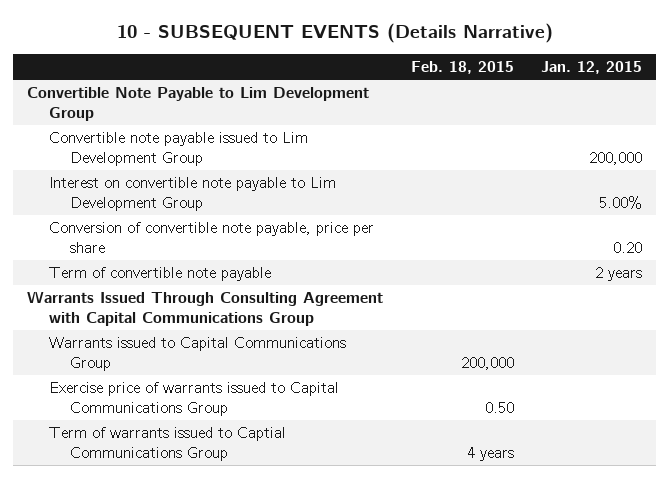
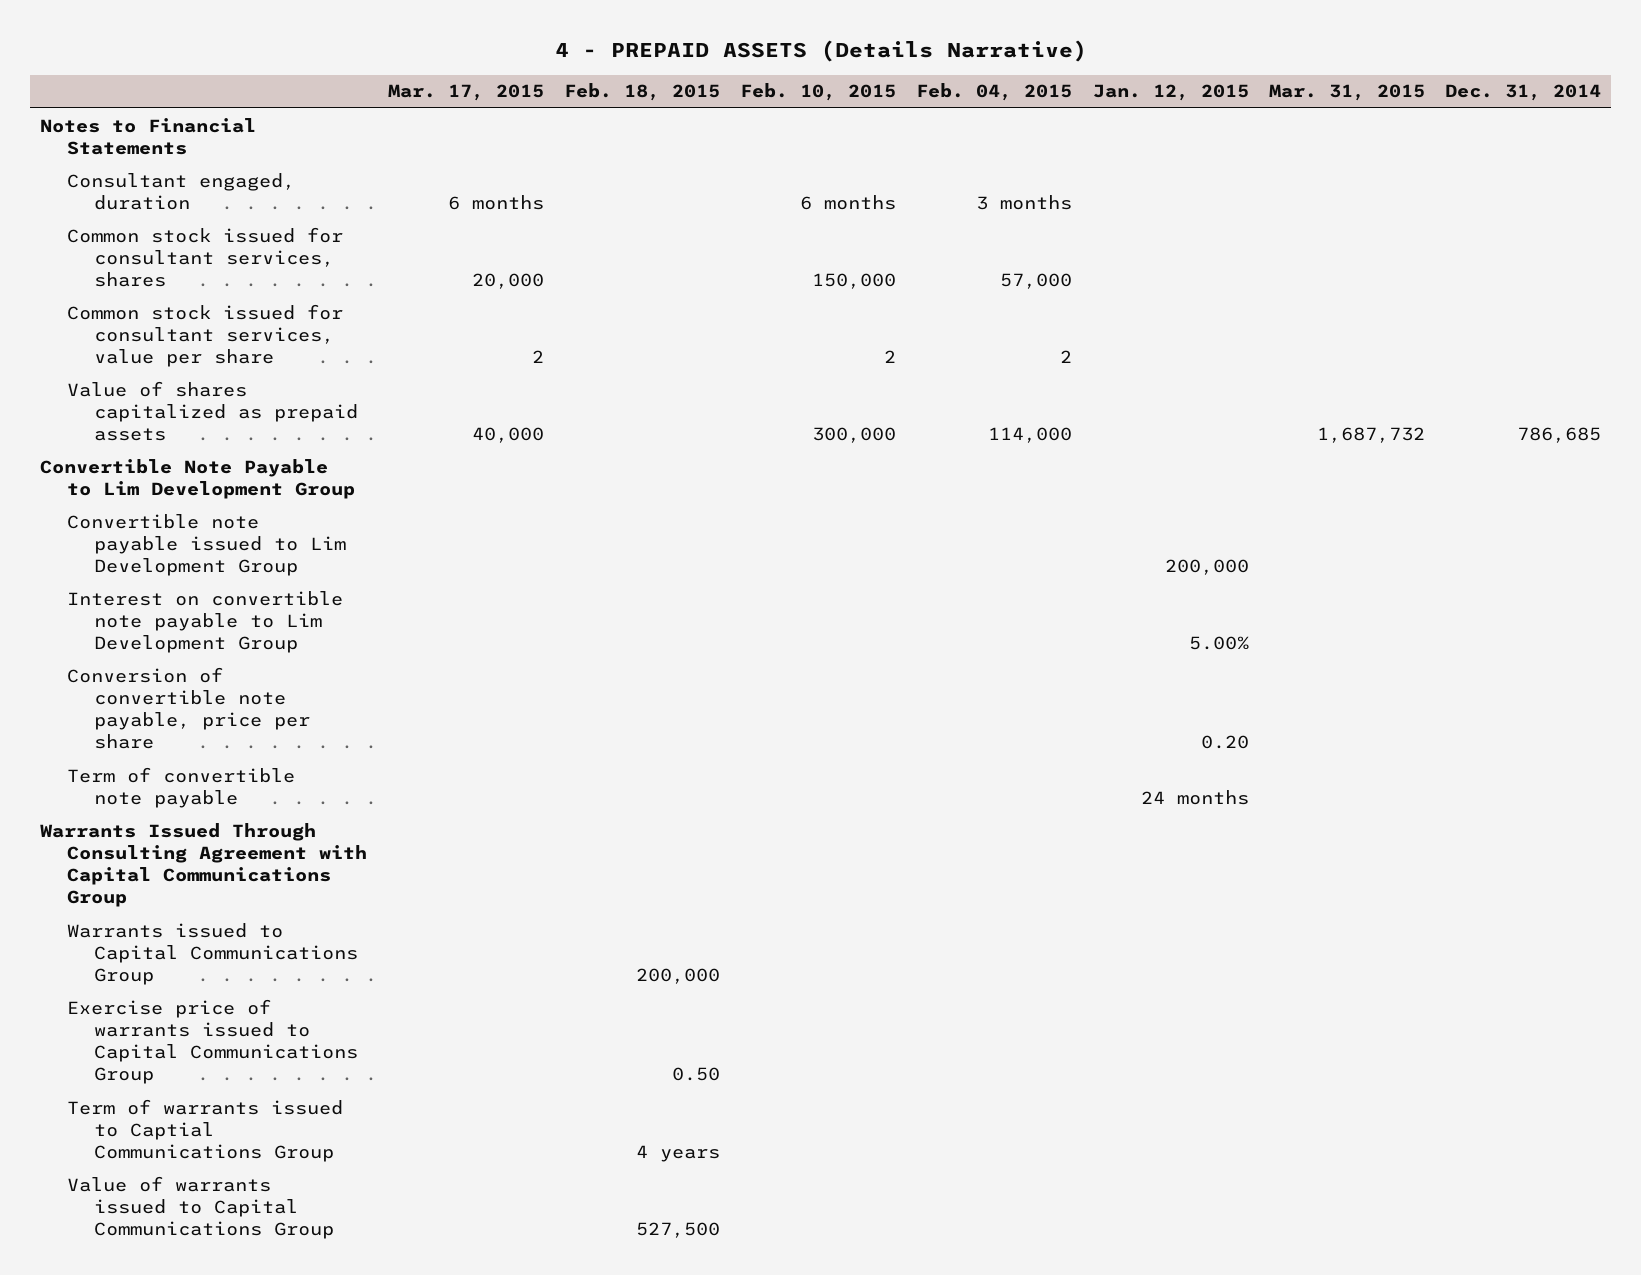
[116,23,553,44] 10 - SUBSEQUENT EVENTS (Details Narrative) -> [554,40,1087,63] 4 - PREPAID ASSETS (Details Narrative)
none -> [387,84,544,102] Mar. 17, 2015
none -> [740,83,897,102] Feb. 10, 2015
none -> [916,83,1073,102] Feb. 04, 2015
none -> [1268,84,1425,102] Mar. 31, 2015
none -> [1445,84,1602,102] Dec. 31, 2014
none -> [40,117,257,155] Notes to Financial Statements
none -> [67,172,296,210] Consultant engaged, duration
none -> [67,226,344,288] Common stock issued for consultant services, shares
none -> [67,303,344,368] Common stock issued for consultant services, value per share
none -> [67,380,359,442] Value of shares capitalized as prepaid assets
[595,267,643,282] 2 years -> [1140,789,1249,805] 24 months
none -> [67,1175,335,1240] Value of warrants issued to Capital Communications Group

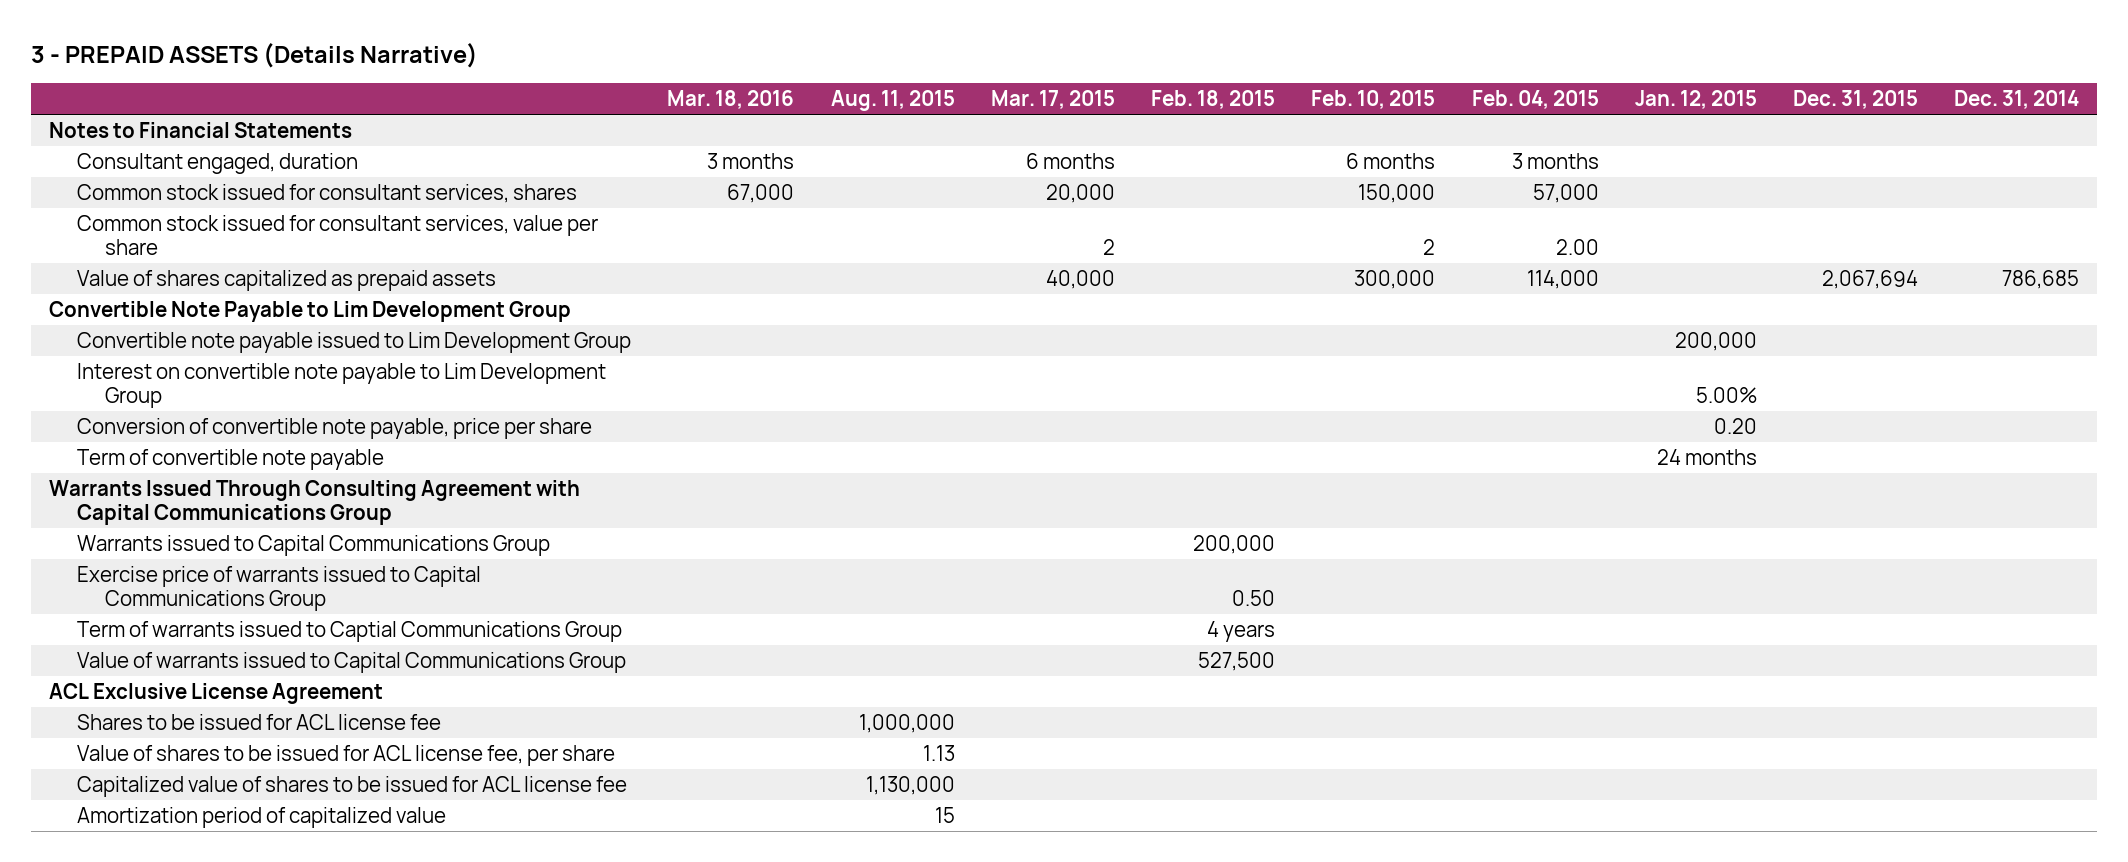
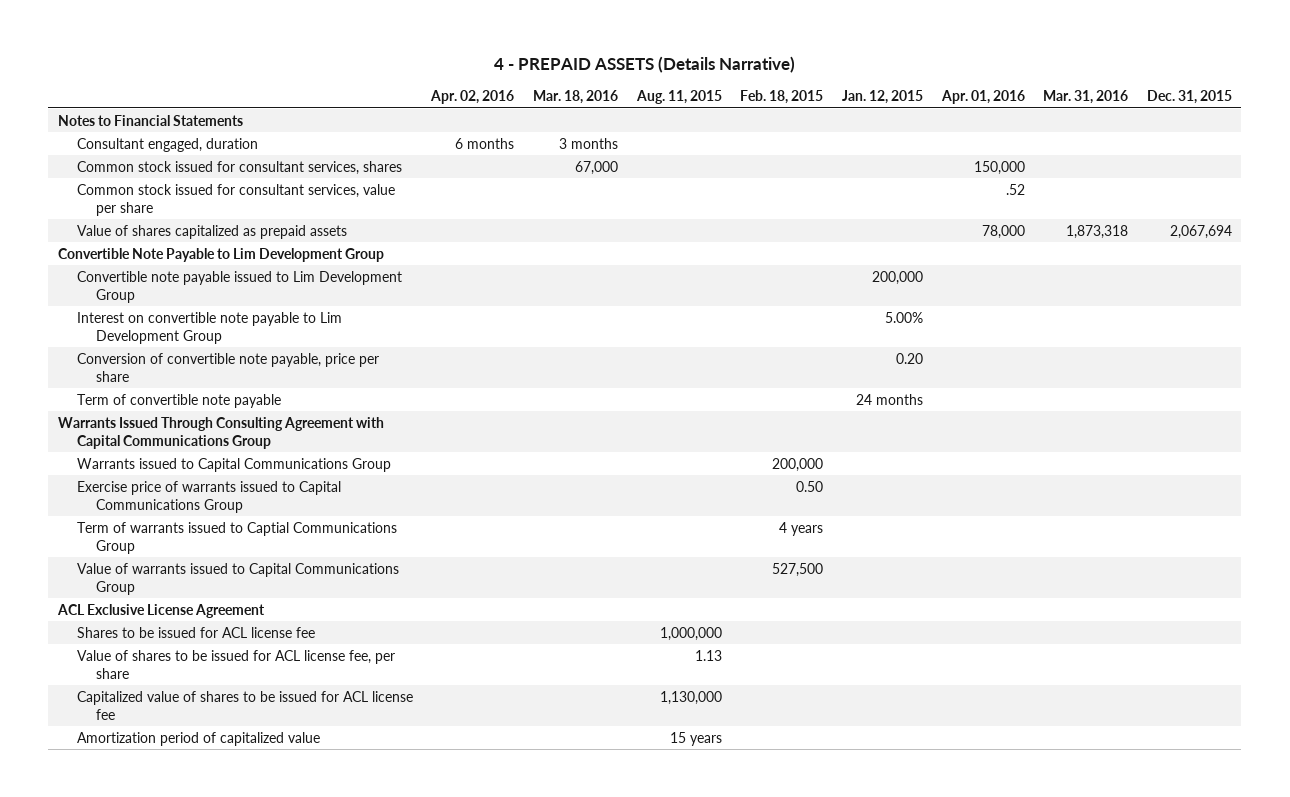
[31,42,479,68] 3 - PREPAID ASSETS (Details Narrative) -> [493,56,795,74] 4 - PREPAID ASSETS (Details Narrative)
[990,90,1115,110] Mar. 17, 2015 -> none
[1311,90,1436,110] Feb. 10, 2015 -> none
[1471,90,1599,110] Feb. 04, 2015 -> none
[1954,90,2080,110] Dec. 31, 2014 -> none
none -> [430,90,515,105] Apr. 02, 2016
none -> [940,90,1025,105] Apr. 01, 2016
none -> [1043,90,1129,105] Mar. 31, 2016
[934,806,955,823] 15 -> [669,731,722,746] 15 years

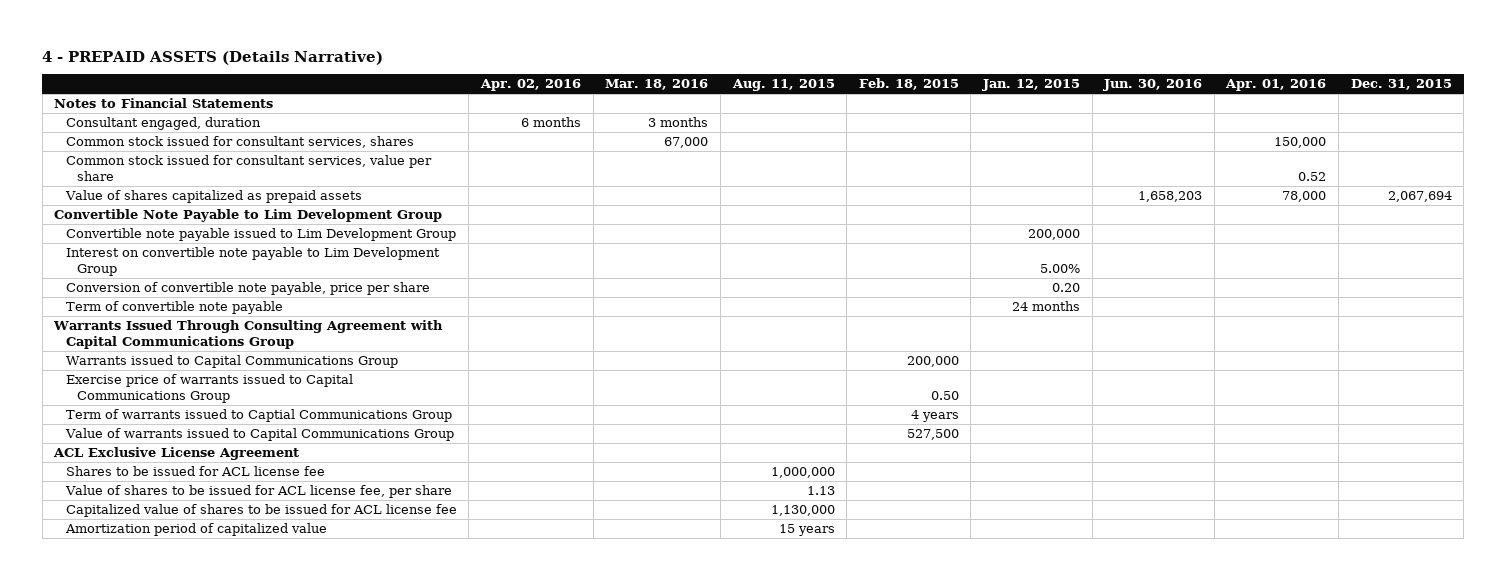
[1043,90,1129,105] Mar. 31, 2016 -> none
none -> [1103,79,1203,92] Jun. 30, 2016
[1005,183,1025,195] .52 -> [1298,171,1327,181] 0.52

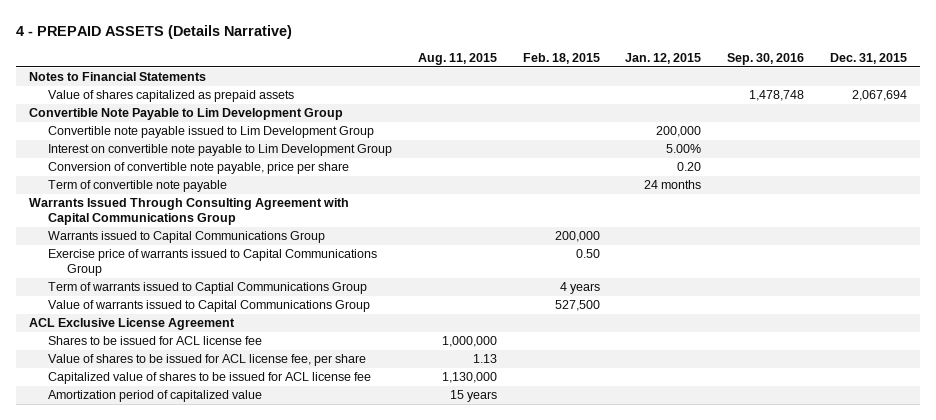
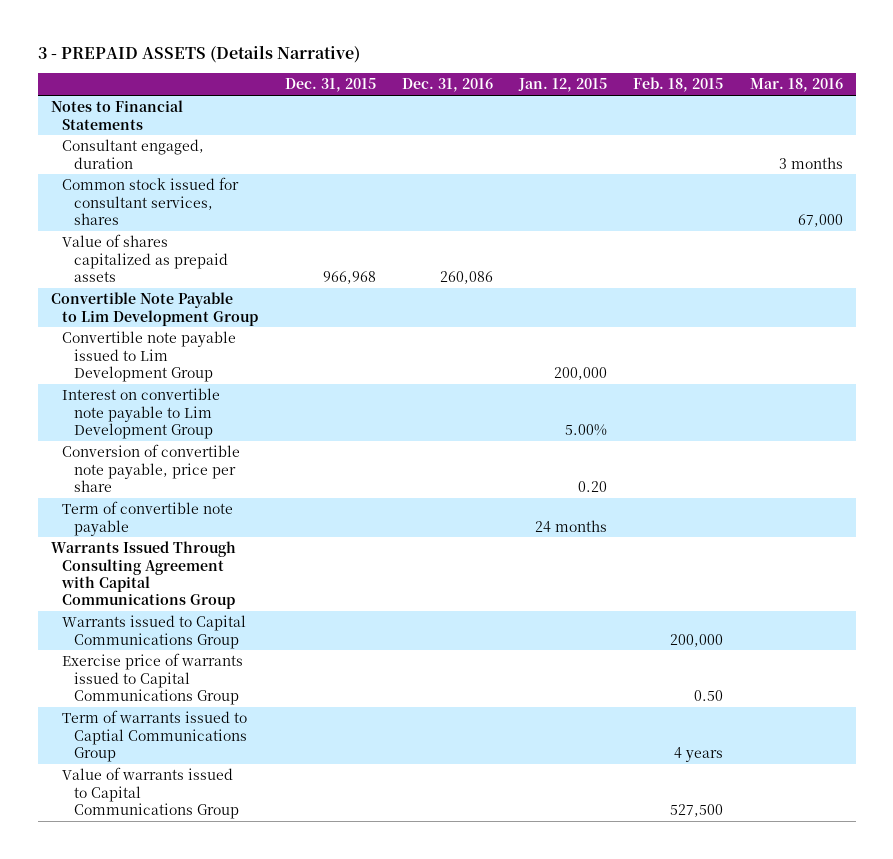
[16,24,293,39] 4 - PREPAID ASSETS (Details Narrative) -> [37,45,360,64] 3 - PREPAID ASSETS (Details Narrative)
[417,52,497,65] Aug. 11, 2015 -> none
[727,52,805,65] Sep. 30, 2016 -> none
none -> [401,78,493,93] Dec. 31, 2016
none -> [749,78,843,93] Mar. 18, 2016
none -> [62,139,205,169] Consultant engaged, duration
none -> [62,177,240,226] Common stock issued for consultant services, shares
[851,90,907,102] 2,067,694 -> [322,271,376,285] 966,968
[29,318,236,331] ACL Exclusive License Agreement -> none
[48,336,263,346] Shares to be issued for ACL license fee -> none
[48,354,367,367] Value of shares to be issued for ACL license fee, per share -> none
[48,372,372,385] Capitalized value of shares to be issued for ACL license fee -> none
[48,390,263,403] Amortization period of capitalized value -> none

